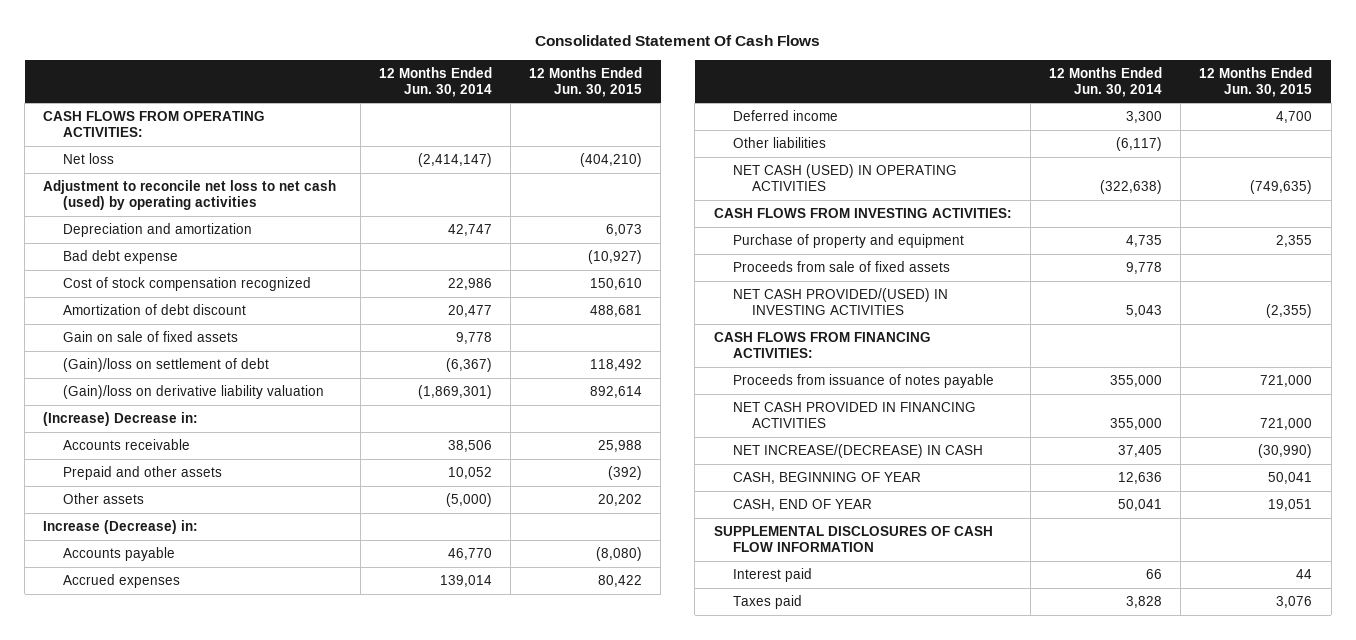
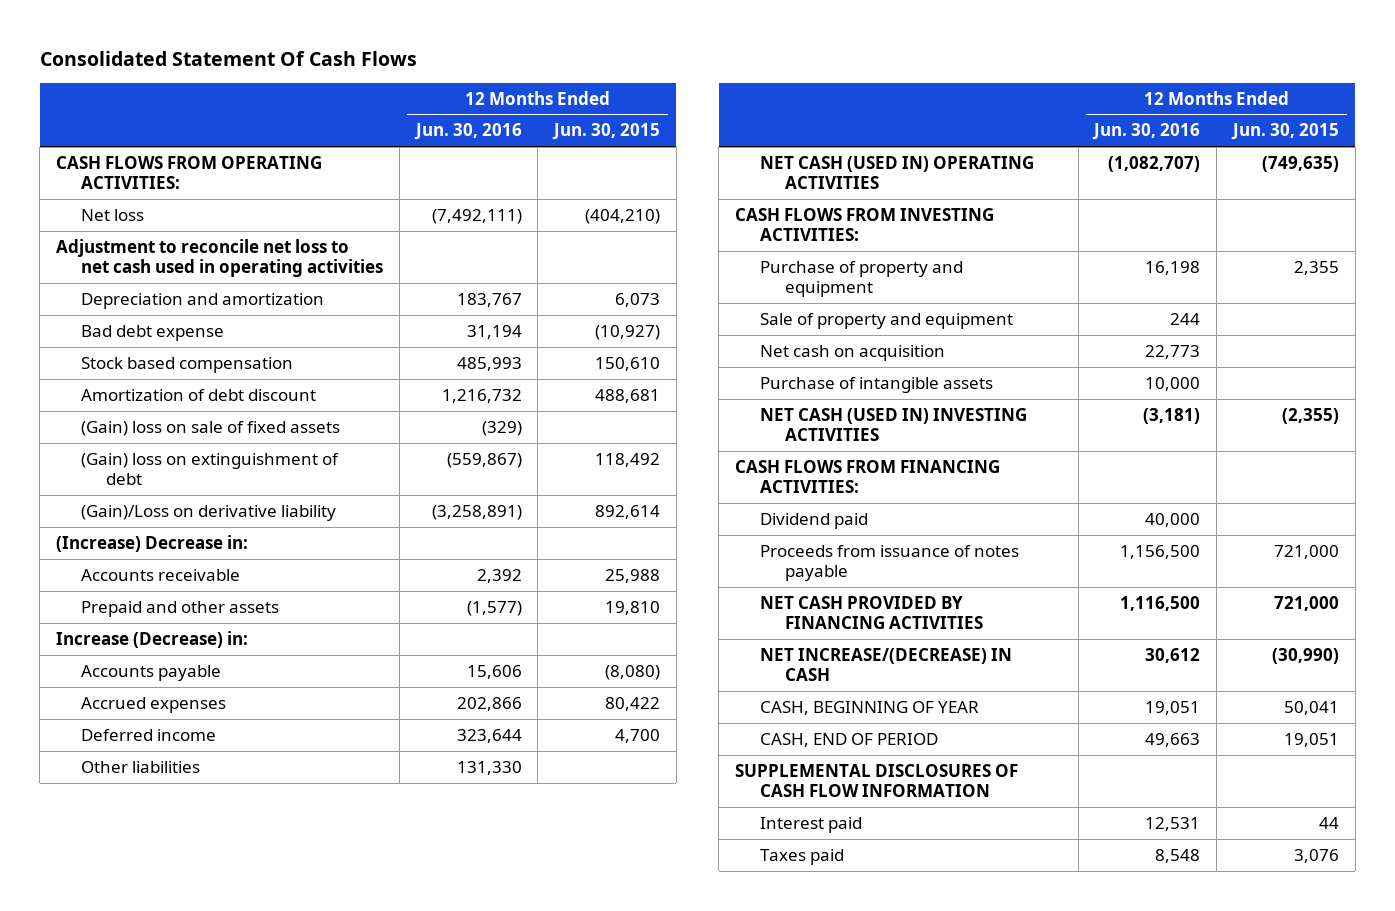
[378,66,492,97] 12 Months Ended Jun. 30, 2014 -> none
none -> [413,123,522,141] Jun. 30, 2016
[43,180,337,211] Adjustment to reconcile net loss to net cash (used) by operating activities -> [56,238,383,278] Adjustment to reconcile net loss to net cash used in operating activities
[62,277,311,292] Cost of stock compensation recognized -> [80,356,293,373] Stock based compensation
[62,331,238,343] Gain on sale of fixed assets -> [80,420,340,436] (Gain) loss on sale of fixed assets
[62,358,269,373] (Gain)/loss on settlement of debt -> [80,452,339,486] (Gain) loss on extinguishment of debt
[62,385,324,400] (Gain)/loss on derivative liability valuation -> [80,504,336,521] (Gain)/Loss on derivative liability
[62,493,144,505] Other assets -> none
[608,466,643,481] (392) -> [605,600,661,615] 19,810
[732,164,957,192] NET CASH (USED) IN OPERATING ACTIVITIES -> [759,155,1034,190] NET CASH (USED IN) OPERATING ACTIVITIES
[732,261,950,273] Proceeds from sale of fixed assets -> [759,312,1013,329] Sale of property and equipment
none -> [759,344,945,361] Net cash on acquisition
none -> [759,376,993,393] Purchase of intangible assets
[732,288,948,316] NET CASH PROVIDED/(USED) IN INVESTING ACTIVITIES -> [759,407,1027,442] NET CASH (USED IN) INVESTING ACTIVITIES
none -> [759,512,868,529] Dividend paid
[732,402,976,429] NET CASH PROVIDED IN FINANCING ACTIVITIES -> [759,595,983,630] NET CASH PROVIDED BY FINANCING ACTIVITIES
[732,499,872,512] CASH, END OF YEAR -> [759,732,938,747] CASH, END OF PERIOD

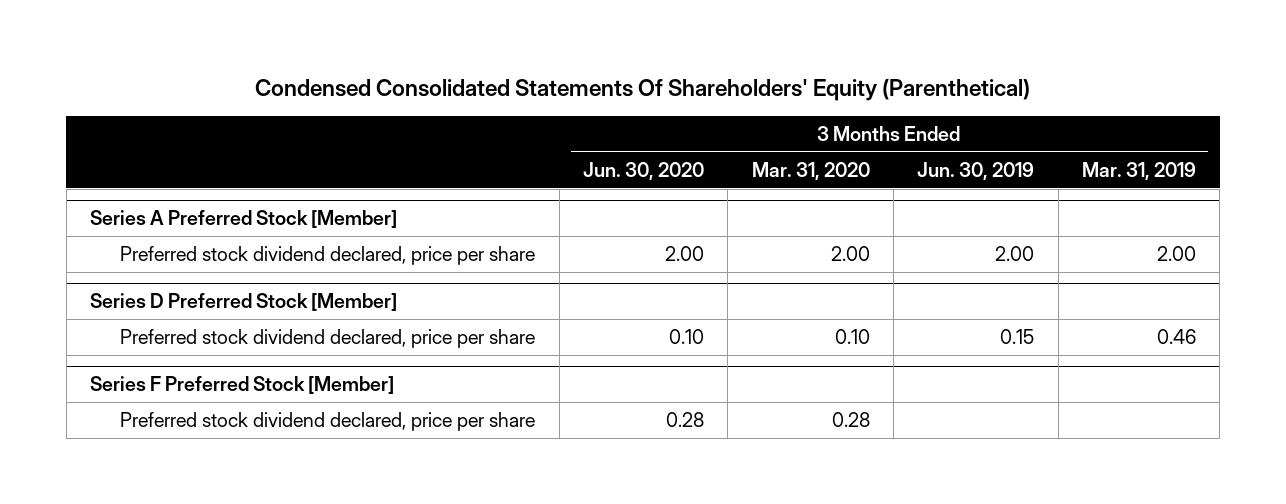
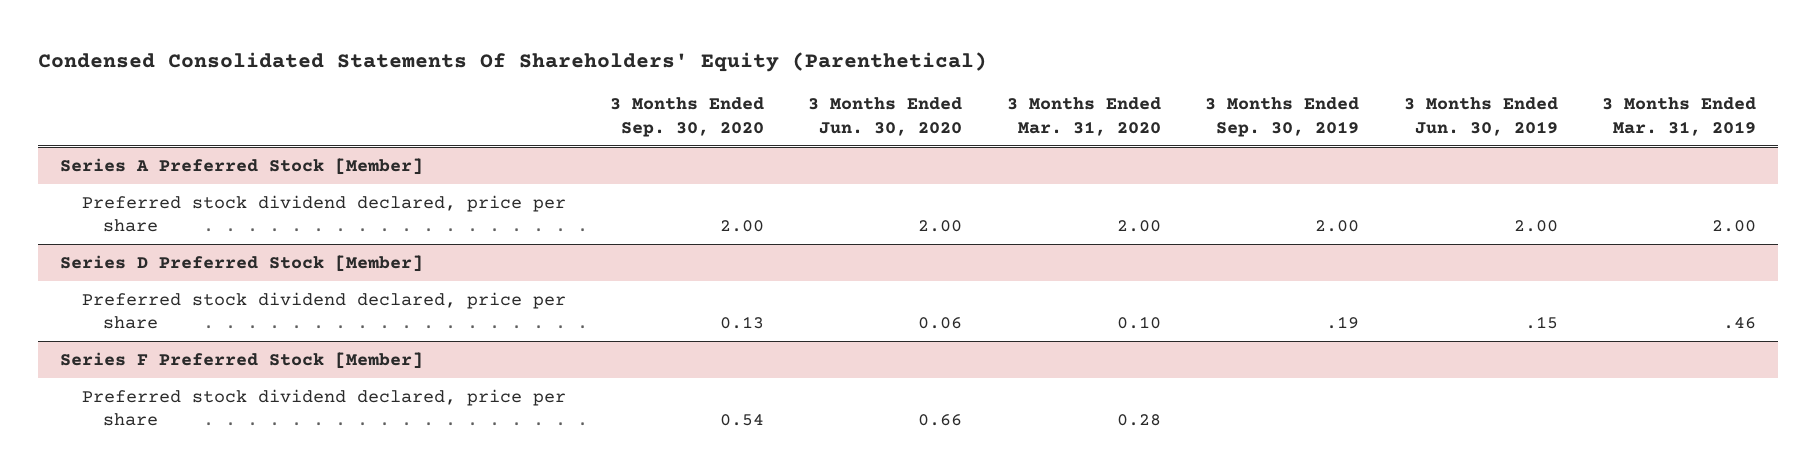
none -> [609,97,764,137] 3 Months Ended Sep. 30, 2020
none -> [1205,97,1360,137] 3 Months Ended Sep. 30, 2019
[668,329,704,345] 0.10 -> [918,317,963,330] 0.06
[1000,329,1035,345] 0.15 -> [1524,316,1558,330] .15
[1156,329,1196,345] 0.46 -> [1722,317,1756,330] .46
[665,412,704,428] 0.28 -> [918,414,963,427] 0.66

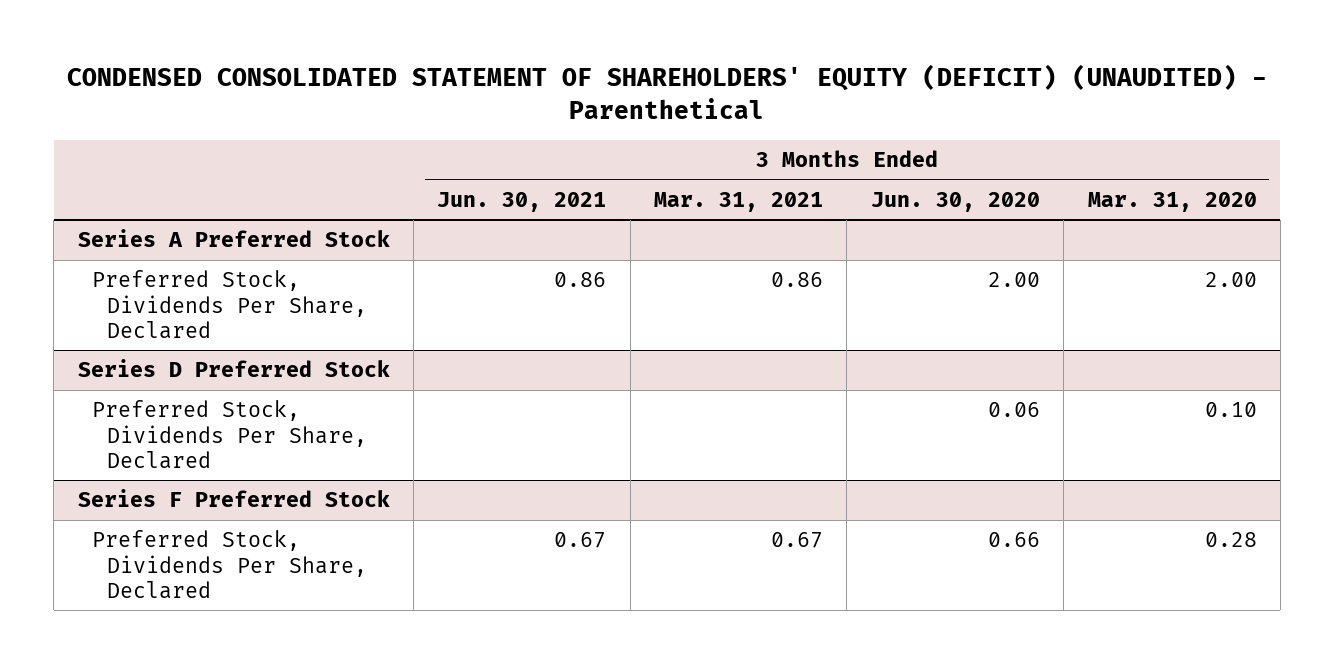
[38,51,988,72] Condensed Consolidated Statements Of Shareholders' Equity (Parenthetical) -> [67,64,1268,120] CONDENSED CONSOLIDATED STATEMENT OF SHAREHOLDERS' EQUITY (DEFICIT) (UNAUDITED) - Parenthetical
[609,97,764,137] 3 Months Ended Sep. 30, 2020 -> none
[1205,97,1360,137] 3 Months Ended Sep. 30, 2019 -> none
[1403,97,1558,136] 3 Months Ended Jun. 30, 2019 -> none
[1601,97,1756,136] 3 Months Ended Mar. 31, 2019 -> none
none -> [437,191,607,212] Jun. 30, 2021
none -> [654,191,824,212] Mar. 31, 2021
[60,157,424,175] Series A Preferred Stock [Member] -> [77,229,390,248] Series A Preferred Stock
[81,194,566,233] Preferred stock dividend declared, price per share -> [92,270,368,339] Preferred Stock, Dividends Per Share, Declared
[60,254,424,272] Series D Preferred Stock [Member] -> [77,359,390,378] Series D Preferred Stock
[81,291,566,330] Preferred stock dividend declared, price per share -> [92,400,368,469] Preferred Stock, Dividends Per Share, Declared
[60,351,424,369] Series F Preferred Stock [Member] -> [77,489,390,508] Series F Preferred Stock
[81,388,566,427] Preferred stock dividend declared, price per share -> [92,530,368,599] Preferred Stock, Dividends Per Share, Declared

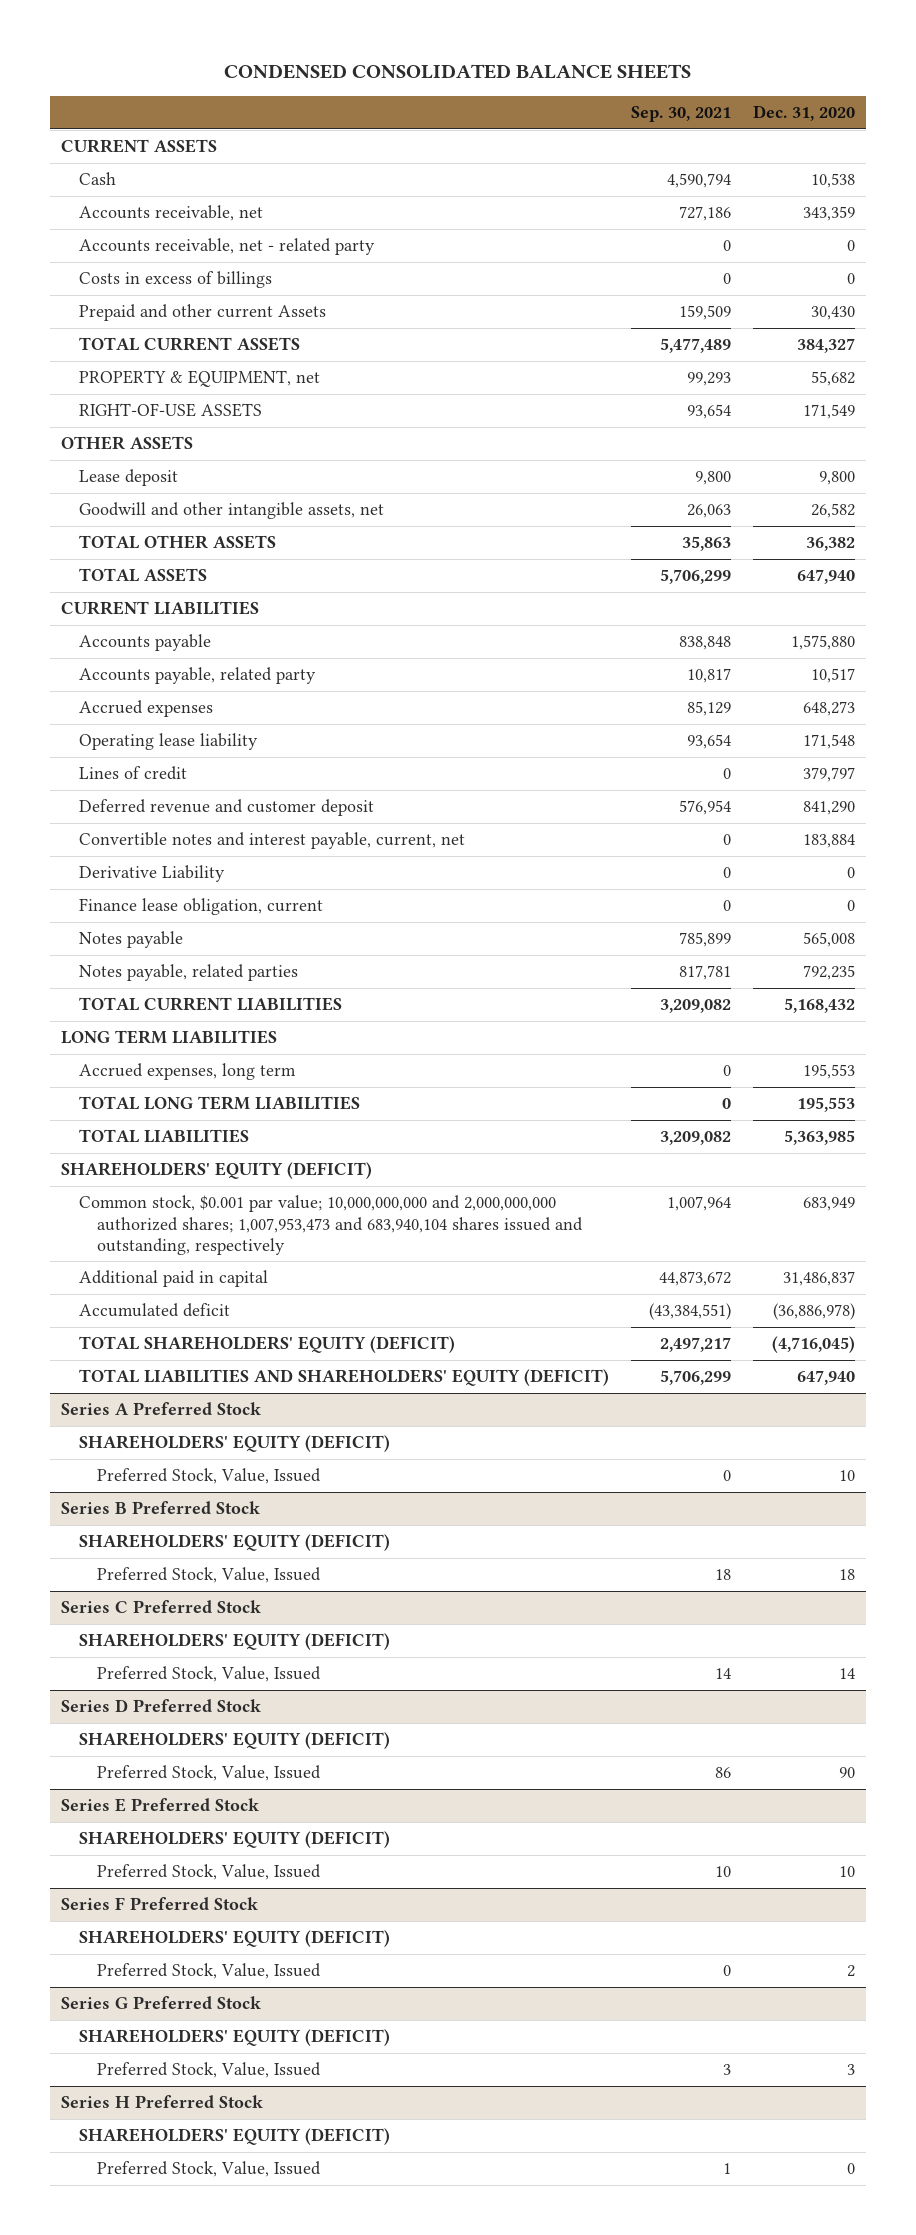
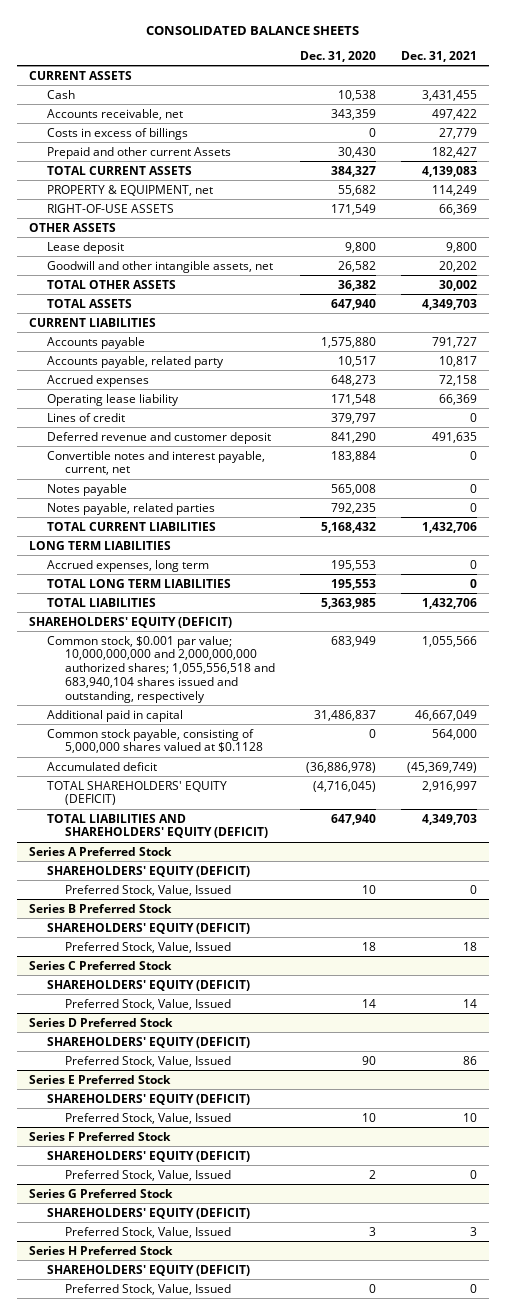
[223,63,691,79] CONDENSED CONSOLIDATED BALANCE SHEETS -> [145,25,359,35] CONSOLIDATED BALANCE SHEETS
[630,106,731,123] Sep. 30, 2021 -> none
none -> [400,50,477,62] Dec. 31, 2021
[78,238,375,256] Accounts receivable, net - related party -> none
[78,865,225,883] Derivative Liability -> none
[78,898,323,916] Finance lease obligation, current -> none
[78,1195,583,1255] Common stock, $0.001 par value; 10,000,000,000 and 2,000,000,000 authorized shares; 1,007,953,473 and 683,940,104 shares issued and outstanding, respectively -> [47,635,276,703] Common stock, $0.001 par value; 10,000,000,000 and 2,000,000,000 authorized shares; 1,055,556,518 and 683,940,104 shares issued and outstanding, respectively
none -> [47,728,264,754] Common stock payable, consisting of 5,000,000 shares valued at $0.1128

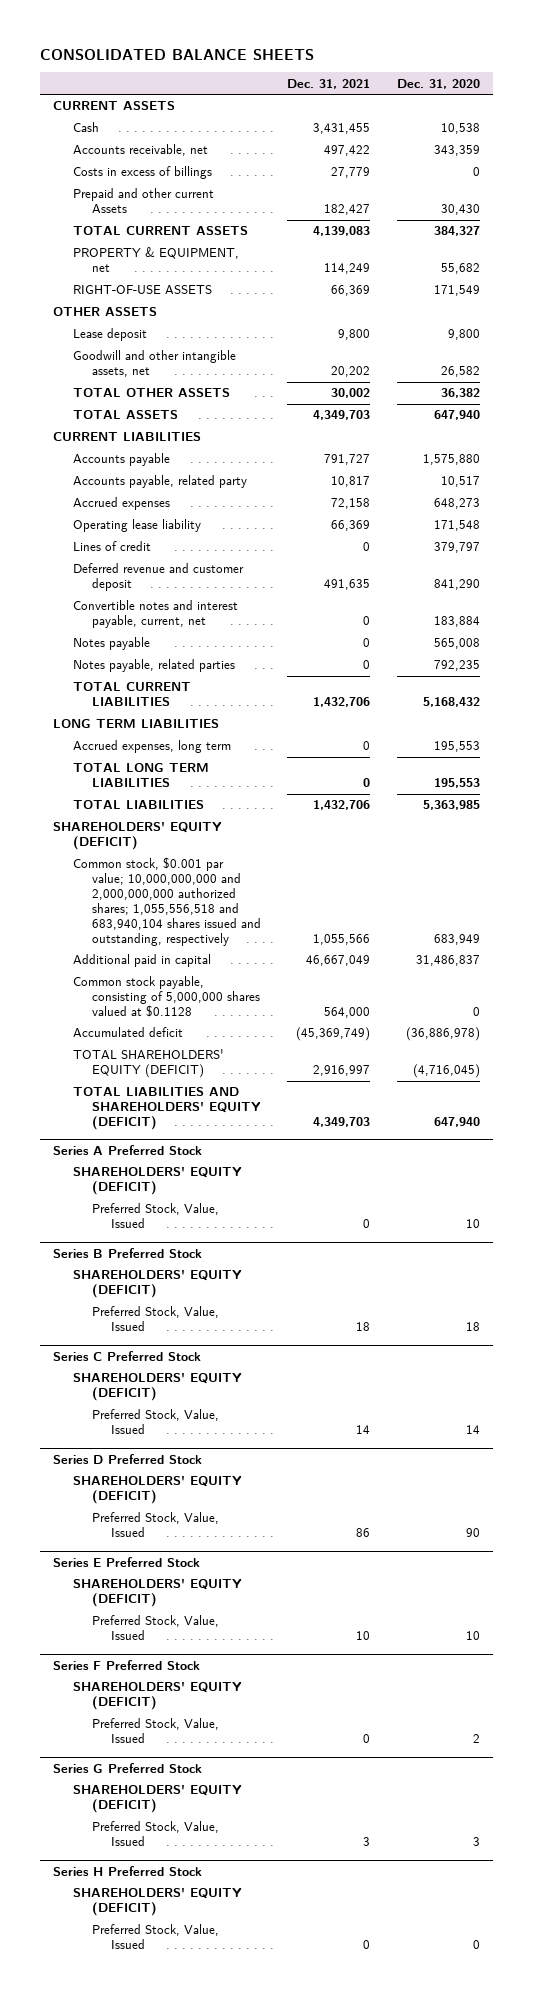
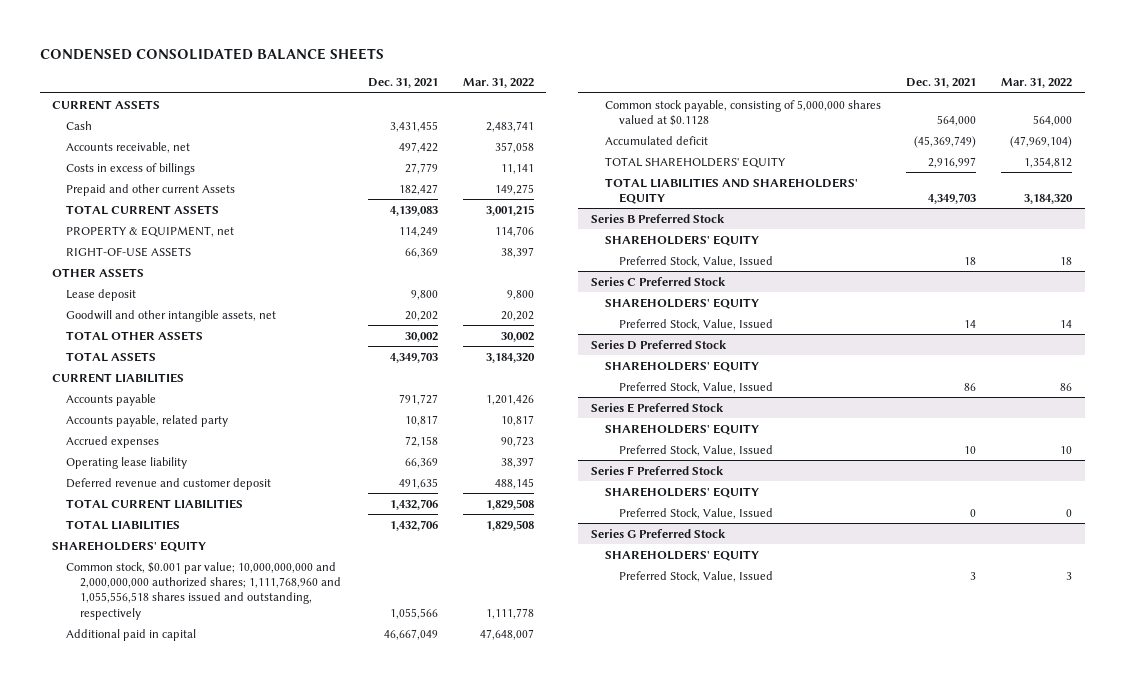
[40,48,315,60] CONSOLIDATED BALANCE SHEETS -> [39,48,384,61] CONDENSED CONSOLIDATED BALANCE SHEETS
[396,78,480,89] Dec. 31, 2020 -> none
none -> [462,78,534,89] Mar. 31, 2022
[72,541,151,552] Lines of credit -> none
[72,600,238,629] Convertible notes and interest payable, current, net -> none
[72,637,150,651] Notes payable -> none
[72,659,235,673] Notes payable, related parties -> none
[53,719,220,729] LONG TERM LIABILITIES -> none
[72,740,231,754] Accrued expenses, long term -> none
[72,763,209,788] TOTAL LONG TERM LIABILITIES -> none
[53,822,223,851] SHAREHOLDERS' EQUITY (DEFICIT) -> [52,540,207,552] SHAREHOLDERS' EQUITY
[72,857,262,946] Common stock, $0.001 par value; 10,000,000,000 and 2,000,000,000 authorized shares; 1,055,556,518 and 683,940,104 shares issued and outstanding, respectively -> [66,561,342,620] Common stock, $0.001 par value; 10,000,000,000 and 2,000,000,000 authorized shares; 1,111,768,960 and 1,055,556,518 shares issued and outstanding, respectively
[53,1144,203,1155] Series A Preferred Stock -> none
[72,1167,242,1196] SHAREHOLDERS' EQUITY (DEFICIT) -> none
[92,1203,220,1229] Preferred Stock, Value, Issued -> none
[72,1049,224,1079] TOTAL SHAREHOLDERS' EQUITY (DEFICIT) -> [604,156,786,168] TOTAL SHAREHOLDERS' EQUITY
[72,1087,262,1130] TOTAL LIABILITIES AND SHAREHOLDERS' EQUITY (DEFICIT) -> [604,177,858,205] TOTAL LIABILITIES AND SHAREHOLDERS' EQUITY
[72,1270,242,1299] SHAREHOLDERS' EQUITY (DEFICIT) -> [604,234,759,246] SHAREHOLDERS' EQUITY
[72,1373,242,1402] SHAREHOLDERS' EQUITY (DEFICIT) -> [604,297,759,309] SHAREHOLDERS' EQUITY
[72,1476,242,1505] SHAREHOLDERS' EQUITY (DEFICIT) -> [604,360,759,372] SHAREHOLDERS' EQUITY
[72,1579,242,1608] SHAREHOLDERS' EQUITY (DEFICIT) -> [604,423,759,435] SHAREHOLDERS' EQUITY
[72,1682,242,1711] SHAREHOLDERS' EQUITY (DEFICIT) -> [604,486,759,498] SHAREHOLDERS' EQUITY
[72,1785,242,1814] SHAREHOLDERS' EQUITY (DEFICIT) -> [604,549,759,561] SHAREHOLDERS' EQUITY
[53,1865,203,1876] Series H Preferred Stock -> none
[72,1888,242,1917] SHAREHOLDERS' EQUITY (DEFICIT) -> none
[92,1924,220,1950] Preferred Stock, Value, Issued -> none

